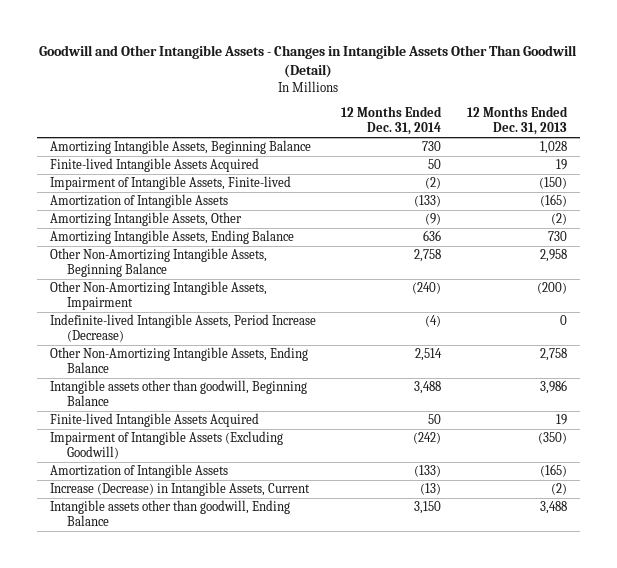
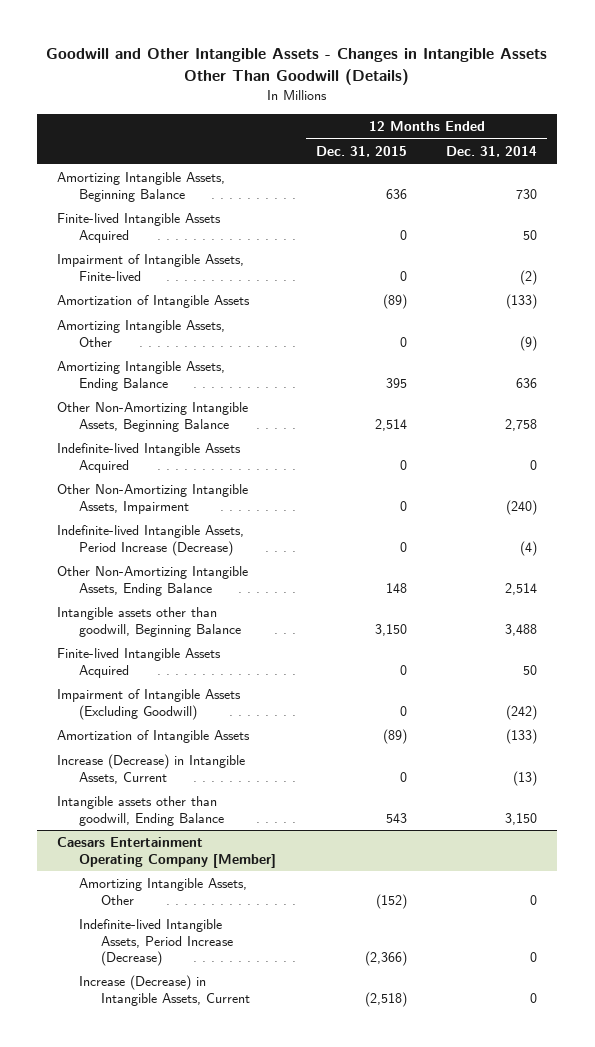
[39,44,578,79] Goodwill and Other Intangible Assets - Changes in Intangible Assets Other Than Goodwill (Detail) -> [46,47,548,85] Goodwill and Other Intangible Assets - Changes in Intangible Assets Other Than Goodwill (Details)
[467,106,569,136] 12 Months Ended Dec. 31, 2013 -> none
none -> [315,146,407,158] Dec. 31, 2015
none -> [57,443,242,473] Indefinite-lived Intangible Assets Acquired
none -> [57,837,277,868] Caesars Entertainment Operating Company [Member]
none -> [79,878,248,905] Amortizing Intangible Assets, Other
none -> [79,919,234,966] Indefinite-lived Intangible Assets, Period Increase (Decrease)
none -> [79,975,251,1006] Increase (Decrease) in Intangible Assets, Current

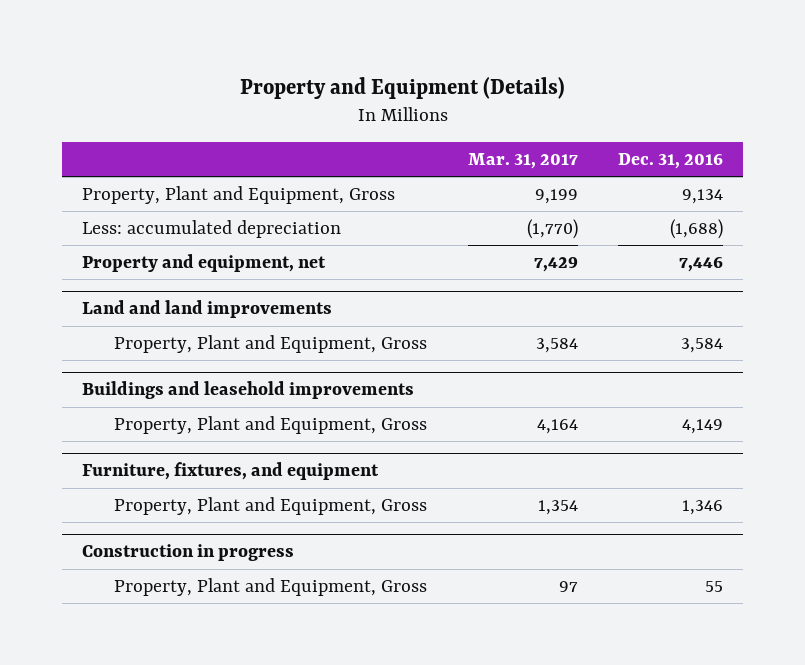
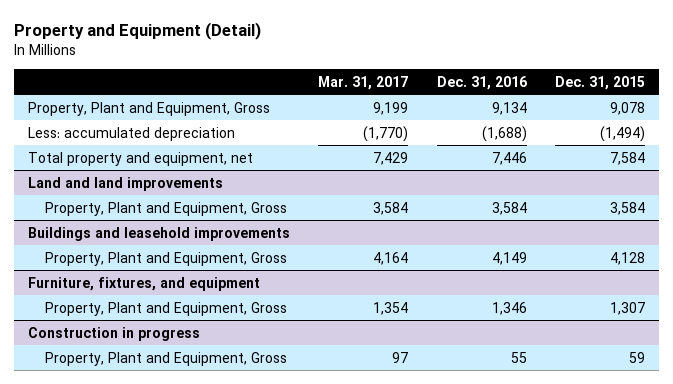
[239,76,565,99] Property and Equipment (Details) -> [13,21,261,40] Property and Equipment (Detail)
none -> [555,75,646,90] Dec. 31, 2015
[82,254,327,273] Property and equipment, net -> [27,151,253,166] Total property and equipment, net

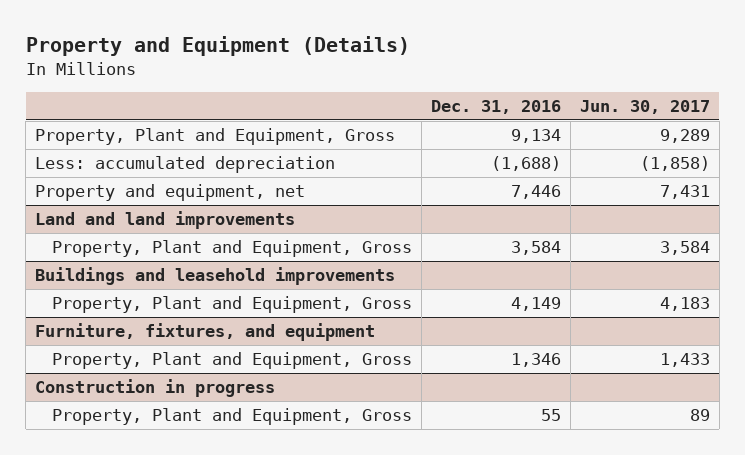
[13,21,261,40] Property and Equipment (Detail) -> [25,35,410,56] Property and Equipment (Details)
[318,75,409,90] Mar. 31, 2017 -> none
[555,75,646,90] Dec. 31, 2015 -> none
none -> [579,100,710,115] Jun. 30, 2017
[27,151,253,166] Total property and equipment, net -> [34,184,305,202] Property and equipment, net

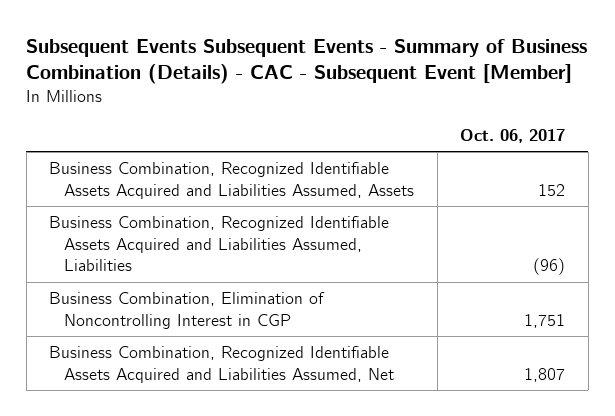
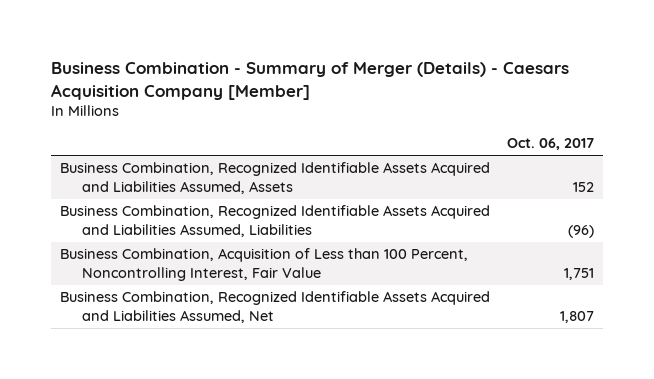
[26,38,588,85] Subsequent Events Subsequent Events - Summary of Business Combination (Details) - CAC - Subsequent Event [Member] -> [51,61,570,100] Business Combination - Summary of Merger (Details) - Caesars Acquisition Company [Member]
[49,292,326,329] Business Combination, Elimination of Noncontrolling Interest in CGP -> [59,248,468,281] Business Combination, Acquisition of Less than 100 Percent, Noncontrolling Interest, Fair Value

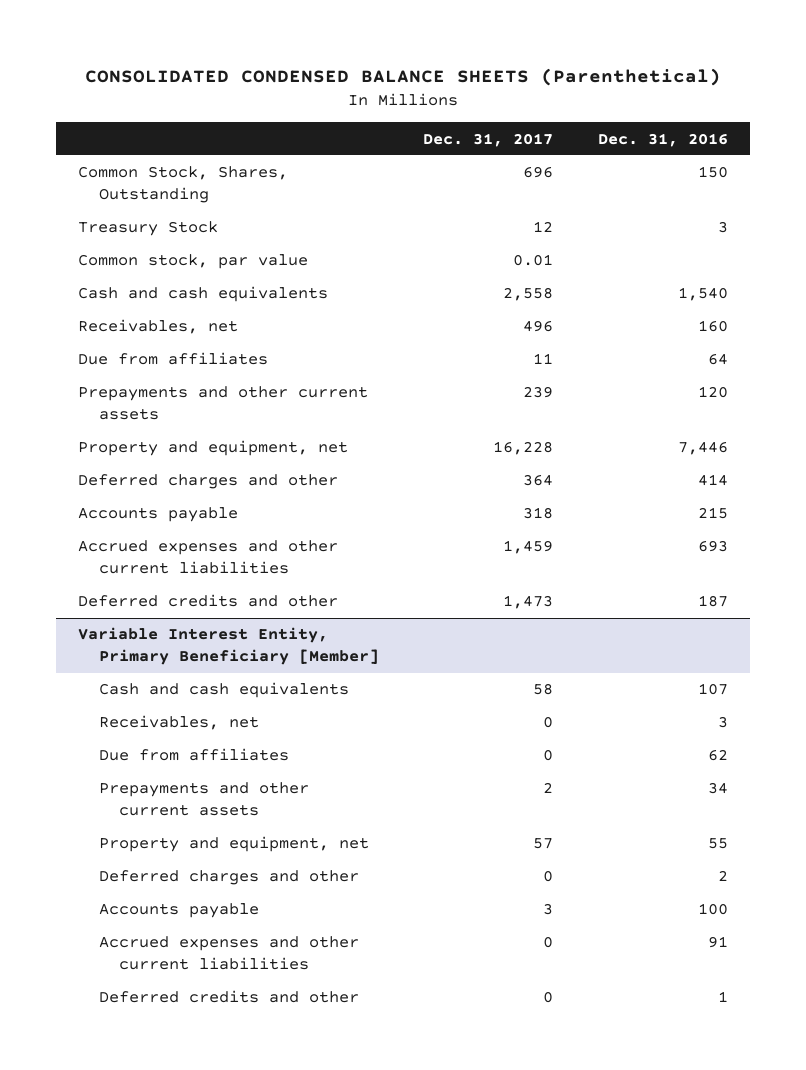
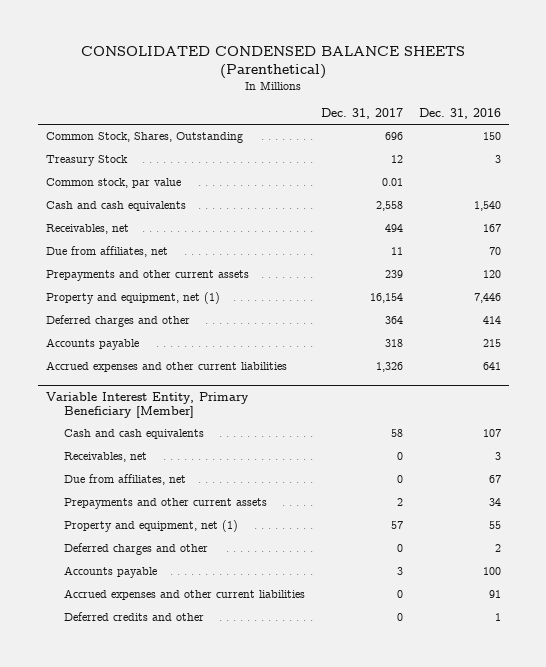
[523,320,554,333] 496 -> [384,224,403,233] 494
[697,320,728,333] 160 -> [482,224,501,233] 167
[77,352,268,366] Due from affiliates -> [45,246,168,258] Due from affiliates, net
[707,353,728,366] 64 -> [488,247,501,256] 70
[77,440,348,457] Property and equipment, net -> [45,292,220,305] Property and equipment, net (1)
[493,441,554,456] 16,228 -> [369,293,403,304] 16,154
[77,594,338,608] Deferred credits and other -> none
[503,540,554,555] 1,459 -> [375,362,403,373] 1,326
[697,540,728,553] 693 -> [482,362,501,371] 641
[98,748,289,762] Due from affiliates -> [63,474,186,486] Due from affiliates, net
[707,749,728,762] 62 -> [488,475,501,484] 67
[98,836,369,853] Property and equipment, net -> [63,520,238,533] Property and equipment, net (1)

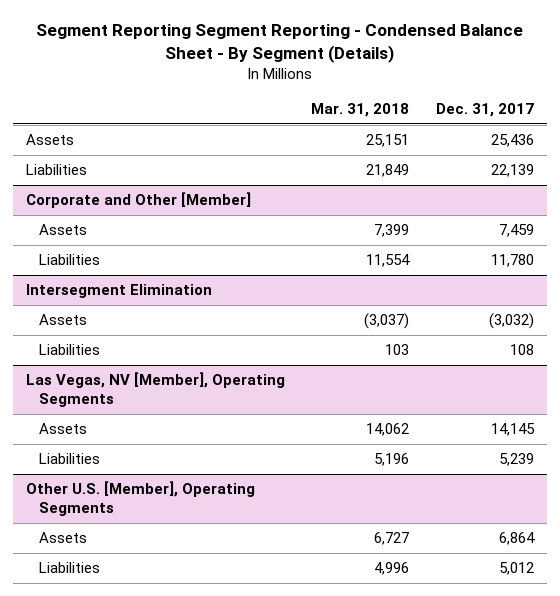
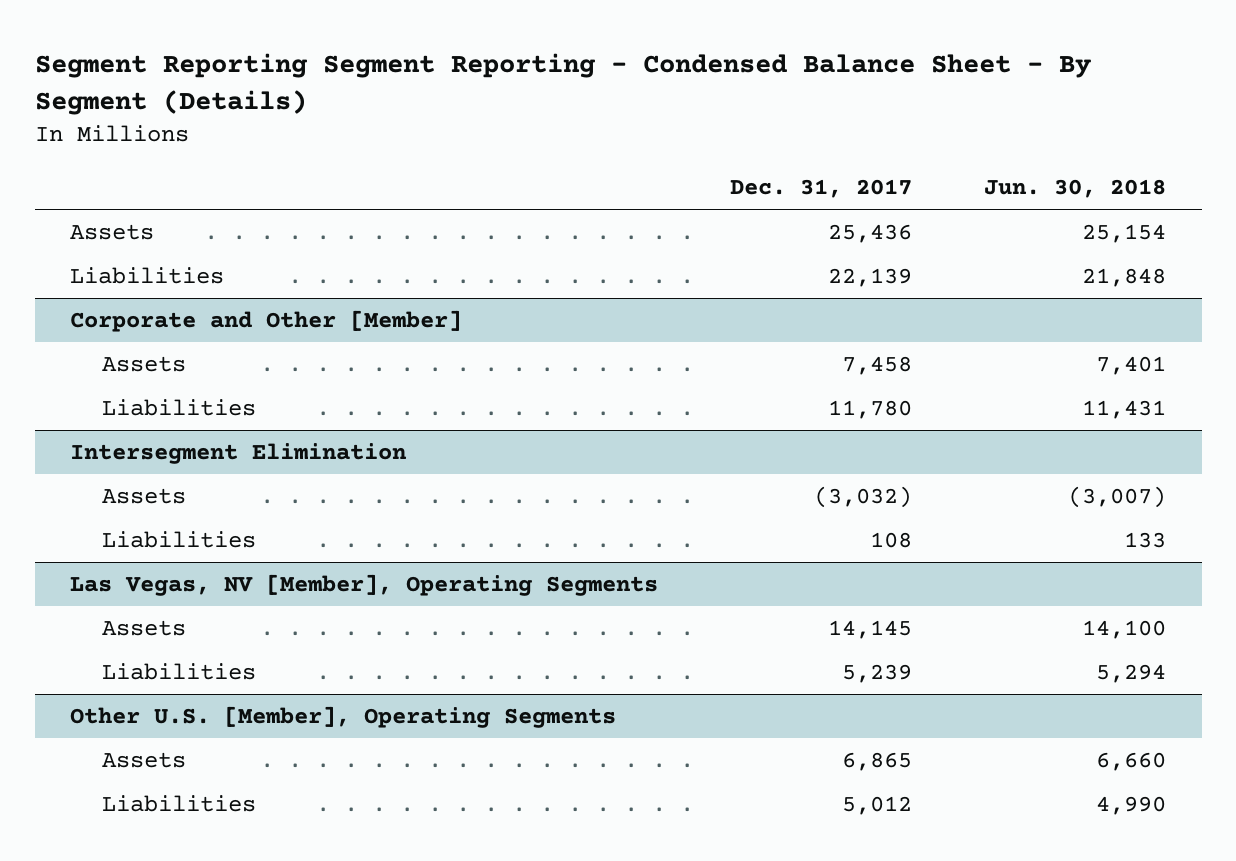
[311,103,410,118] Mar. 31, 2018 -> none
none -> [983,179,1166,199] Jun. 30, 2018
[498,224,534,238] 7,459 -> [842,356,913,376] 7,458
[498,532,535,546] 6,864 -> [842,752,913,772] 6,865

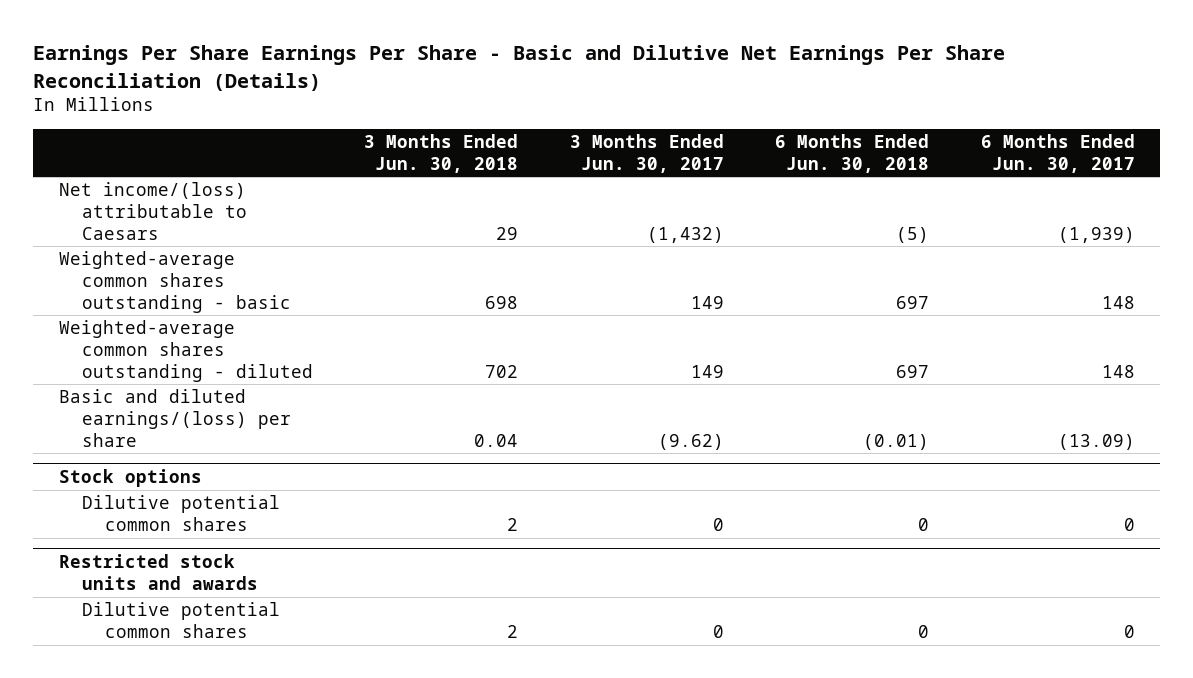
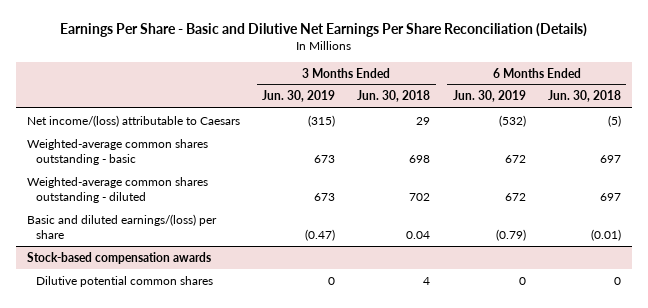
[33,45,1006,91] Earnings Per Share Earnings Per Share - Basic and Dilutive Net Earnings Per Share Reconciliation (Details) -> [59,23,587,38] Earnings Per Share - Basic and Dilutive Net Earnings Per Share Reconciliation (Details)
[569,134,724,173] 3 Months Ended Jun. 30, 2017 -> none
[980,134,1135,173] 6 Months Ended Jun. 30, 2017 -> none
none -> [262,90,336,103] Jun. 30, 2019
none -> [452,90,526,103] Jun. 30, 2019
[58,554,258,590] Restricted stock units and awards -> none
[81,602,280,638] Dilutive potential common shares -> none
[58,469,202,488] Stock options -> [26,251,211,264] Stock-based compensation awards
[507,517,519,531] 2 -> [423,276,431,285] 4

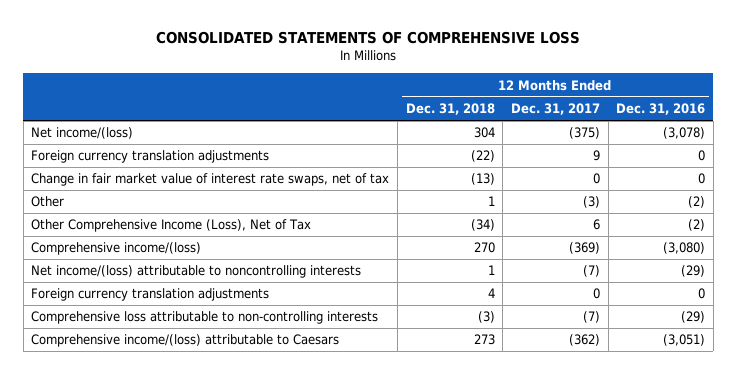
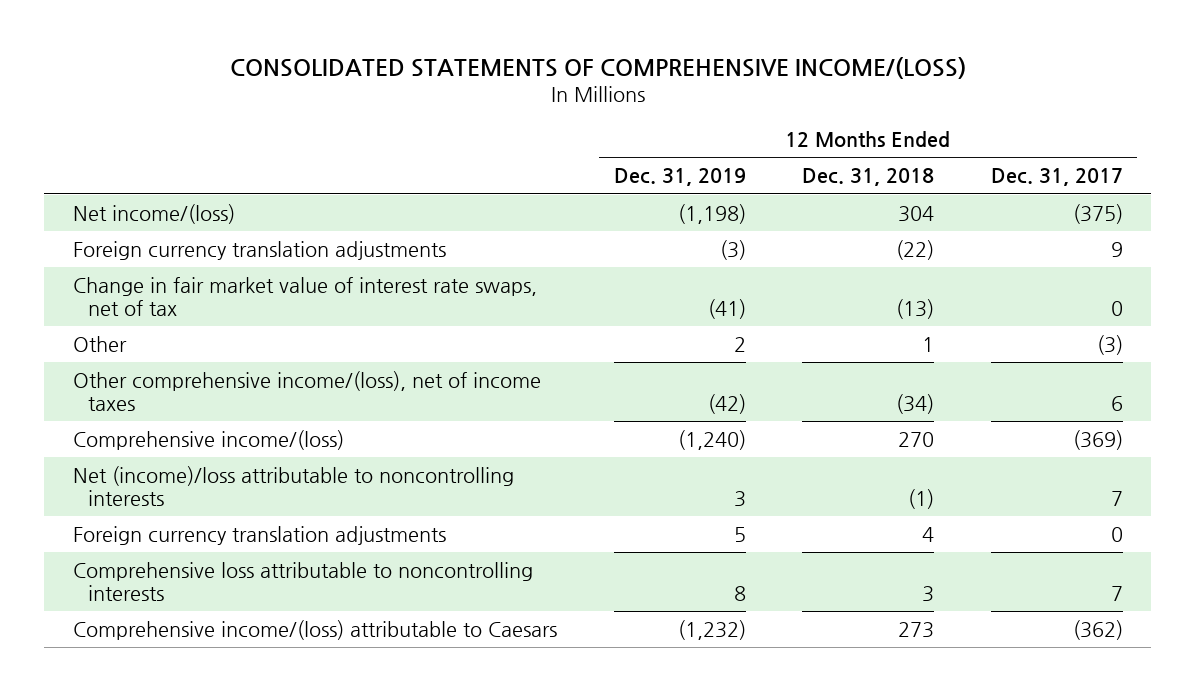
[156,31,581,45] CONSOLIDATED STATEMENTS OF COMPREHENSIVE LOSS -> [229,56,966,79] CONSOLIDATED STATEMENTS OF COMPREHENSIVE INCOME/(LOSS)
[616,103,706,116] Dec. 31, 2016 -> none
none -> [613,168,746,187] Dec. 31, 2019
[31,219,312,233] Other Comprehensive Income (Loss), Net of Tax -> [72,371,541,412] Other comprehensive income/(loss), net of income taxes
[31,265,362,279] Net income/(loss) attributable to noncontrolling interests -> [72,466,514,507] Net (income)/loss attributable to noncontrolling interests
[487,265,495,276] 1 -> [908,489,935,510] (1)
[582,265,600,278] (7) -> [1110,491,1123,507] 7
[31,311,379,325] Comprehensive loss attributable to non-controlling interests -> [72,562,533,602] Comprehensive loss attributable to noncontrolling interests
[477,311,495,324] (3) -> [922,586,935,603] 3
[582,311,600,324] (7) -> [1110,586,1123,602] 7

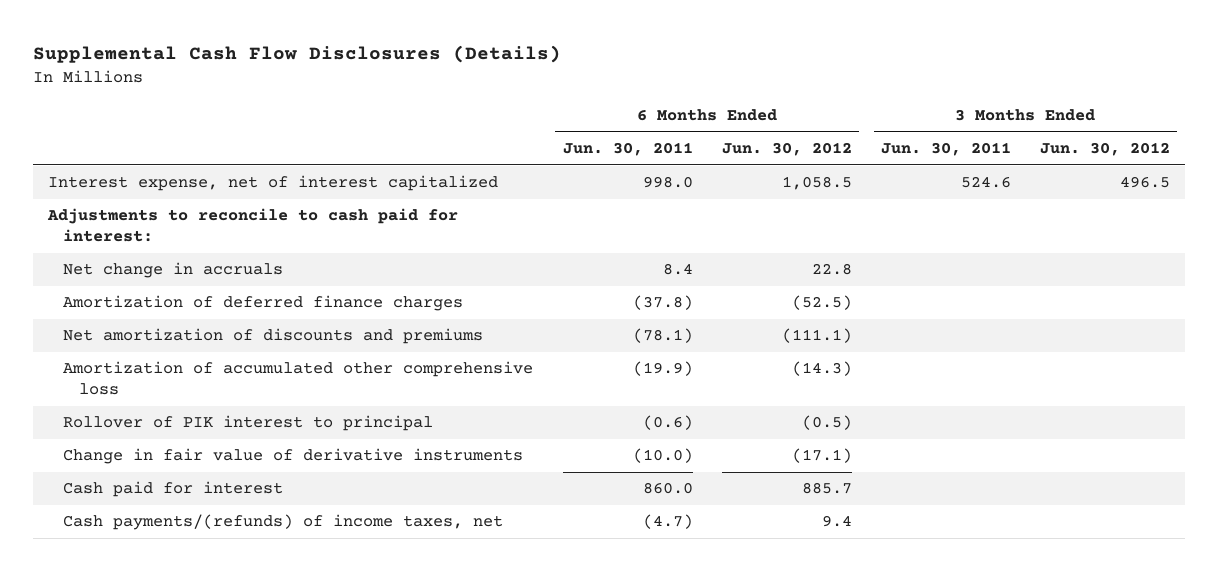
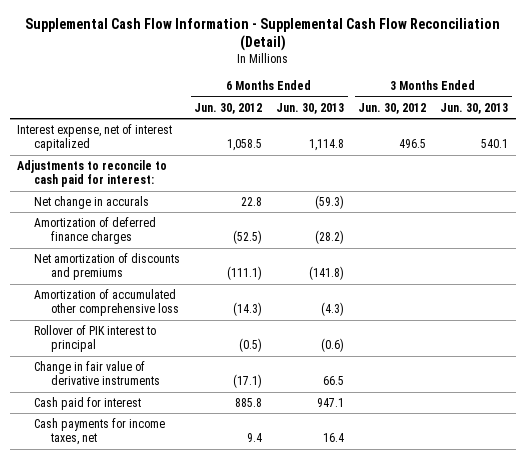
[33,45,562,64] Supplemental Cash Flow Disclosures (Details) -> [24,17,500,52] Supplemental Cash Flow Information - Supplemental Cash Flow Reconciliation (Detail)
[562,141,693,156] Jun. 30, 2011 -> none
[880,141,1011,156] Jun. 30, 2011 -> none
none -> [276,102,345,114] Jun. 30, 2013
none -> [440,102,509,114] Jun. 30, 2013
[63,262,284,279] Net change in accruals -> [34,195,150,209] Net change in accurals
[801,482,852,495] 885.7 -> [235,397,263,407] 885.8
[63,514,504,531] Cash payments/(refunds) of income taxes, net -> [34,417,166,446] Cash payments for income taxes, net

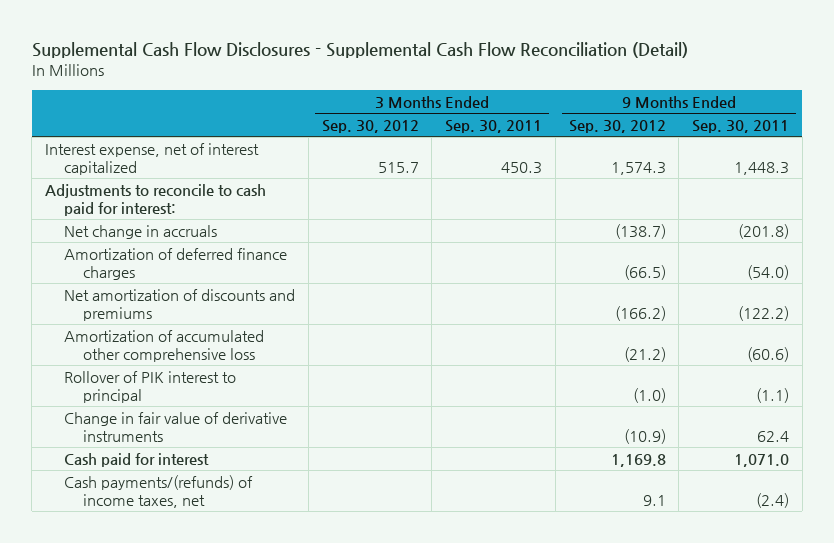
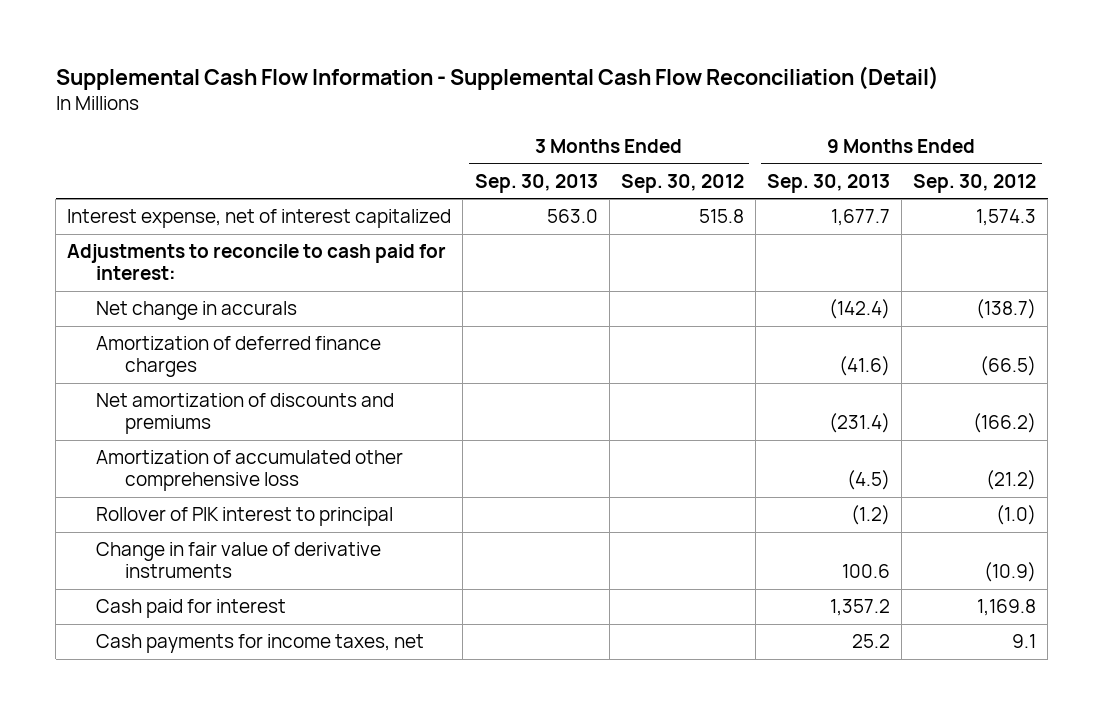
[31,42,688,59] Supplemental Cash Flow Disclosures - Supplemental Cash Flow Reconciliation (Detail) -> [55,65,939,90] Supplemental Cash Flow Information - Supplemental Cash Flow Reconciliation (Detail)
[445,120,543,134] Sep. 30, 2011 -> none
[692,120,790,134] Sep. 30, 2011 -> none
none -> [474,173,598,193] Sep. 30, 2013
none -> [766,173,890,193] Sep. 30, 2013
[377,162,419,174] 515.7 -> [698,209,744,224] 515.8
[63,224,217,239] Net change in accruals -> [96,301,298,321] Net change in accurals
[63,474,253,509] Cash payments/(refunds) of income taxes, net -> [96,634,425,654] Cash payments for income taxes, net

